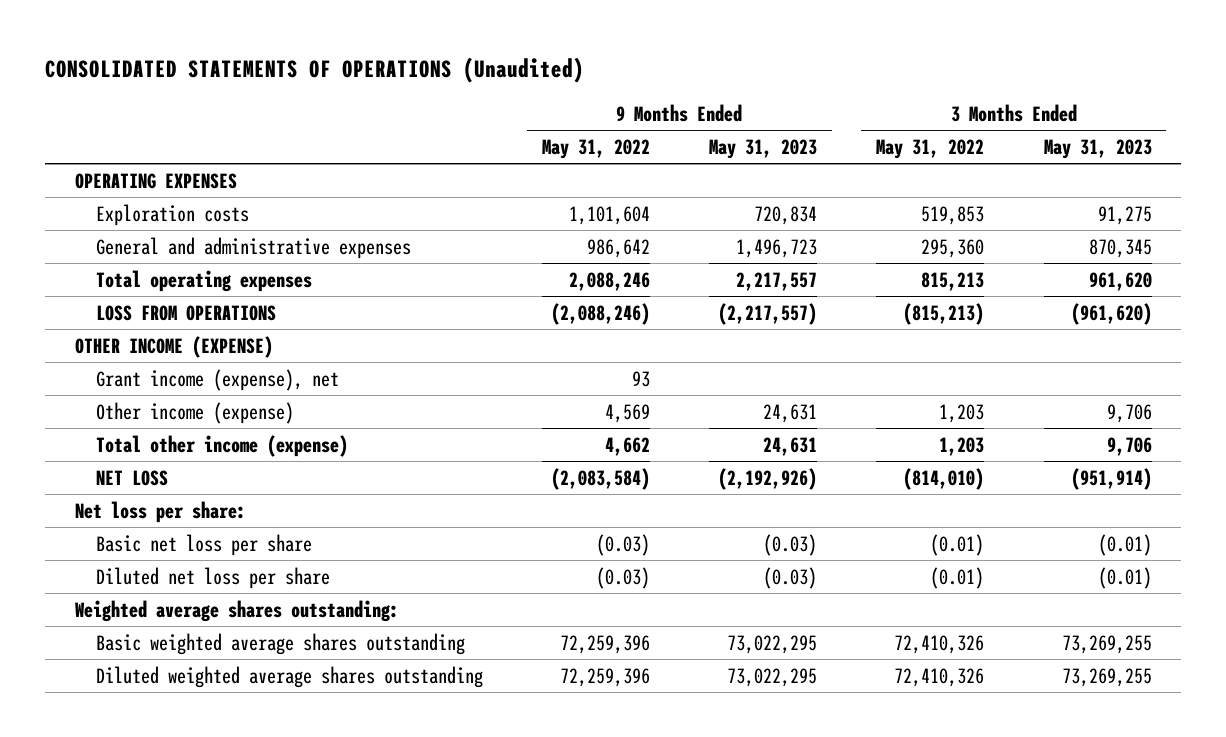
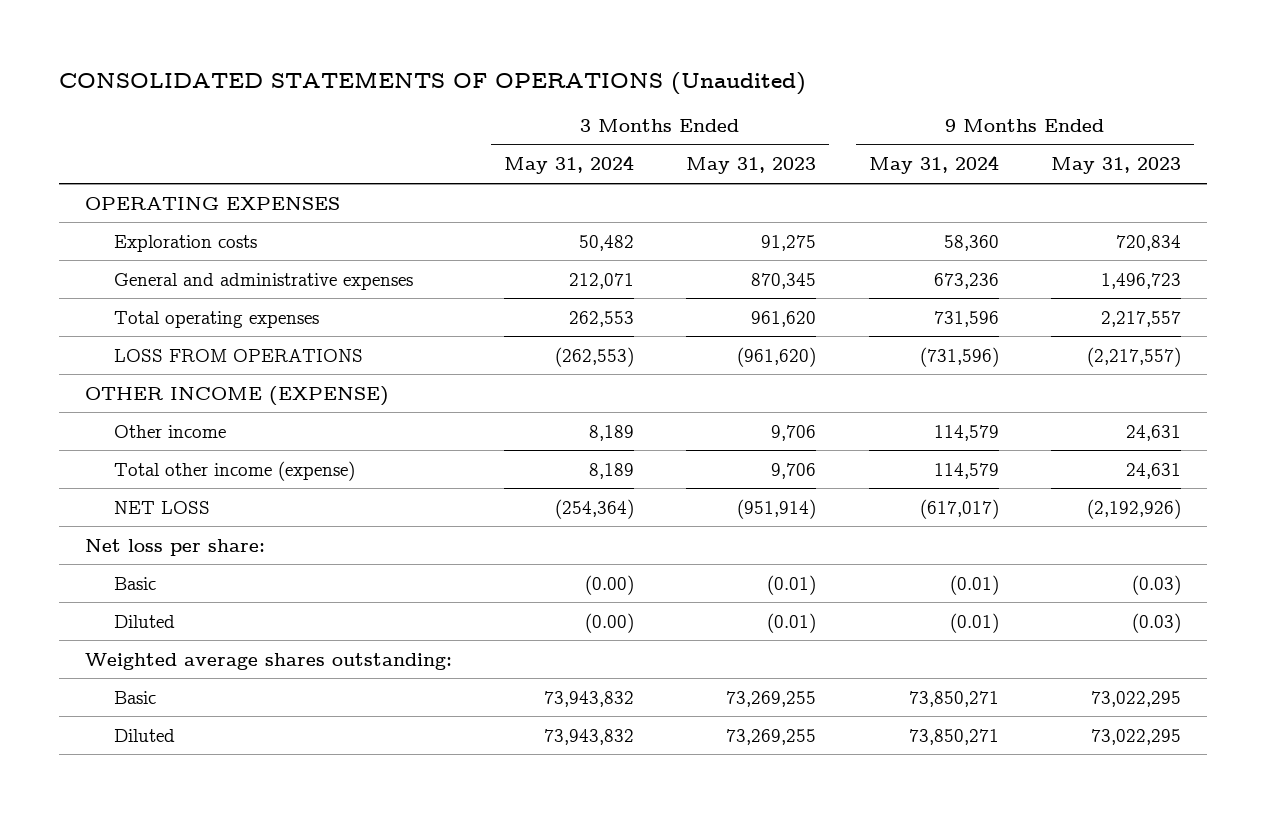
[541,138,650,159] May 31, 2022 -> none
[876,138,985,159] May 31, 2022 -> none
none -> [504,155,635,175] May 31, 2024
none -> [868,155,999,175] May 31, 2024
[95,368,339,391] Grant income (expense), net -> none
[95,401,294,424] Other income (expense) -> [114,424,227,438] Other income
[95,533,312,556] Basic net loss per share -> [114,576,157,590] Basic
[95,566,330,589] Diluted net loss per share -> [114,614,176,628] Diluted
[95,632,465,655] Basic weighted average shares outstanding -> [114,690,157,704] Basic
[95,665,483,688] Diluted weighted average shares outstanding -> [114,728,176,742] Diluted

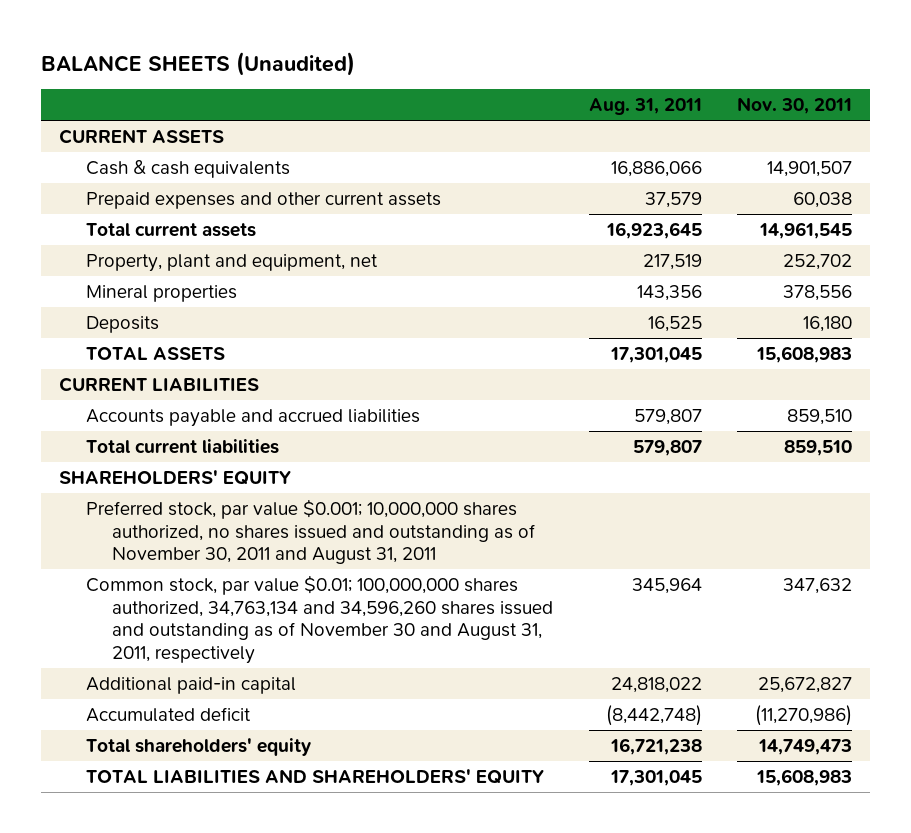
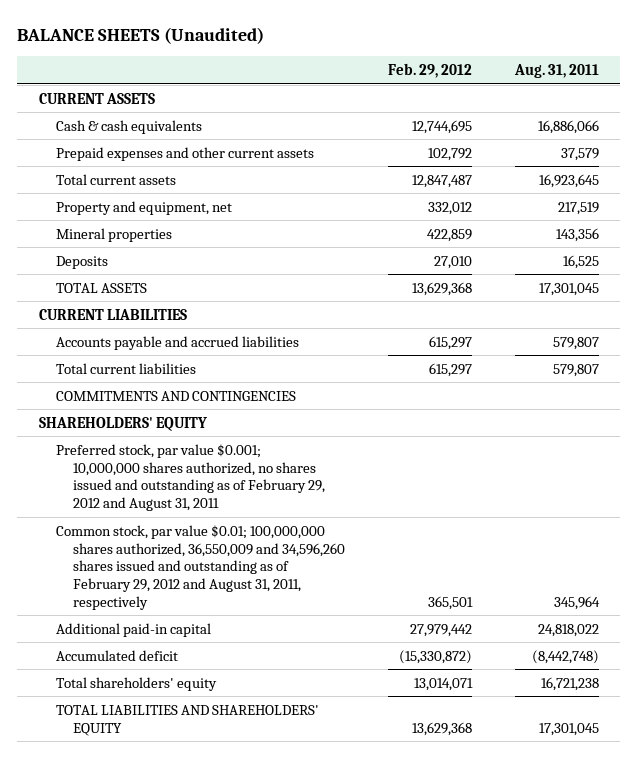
[736,97,852,115] Nov. 30, 2011 -> none
none -> [387,63,472,79] Feb. 29, 2012
[85,253,378,272] Property, plant and equipment, net -> [55,200,232,215] Property and equipment, net
none -> [55,390,296,401] COMMITMENTS AND CONTINGENCIES
[85,498,536,565] Preferred stock, par value $0.001; 10,000,000 shares authorized, no shares issued and outstanding as of November 30, 2011 and August 31, 2011 -> [55,443,326,512] Preferred stock, par value $0.001; 10,000,000 shares authorized, no shares issued and outstanding as of February 29, 2012 and August 31, 2011
[85,574,554,664] Common stock, par value $0.01; 100,000,000 shares authorized, 34,763,134 and 34,596,260 shares issued and outstanding as of November 30 and August 31, 2011, respectively -> [55,524,346,610] Common stock, par value $0.01; 100,000,000 shares authorized, 36,550,009 and 34,596,260 shares issued and outstanding as of February 29, 2012 and August 31, 2011, respectively

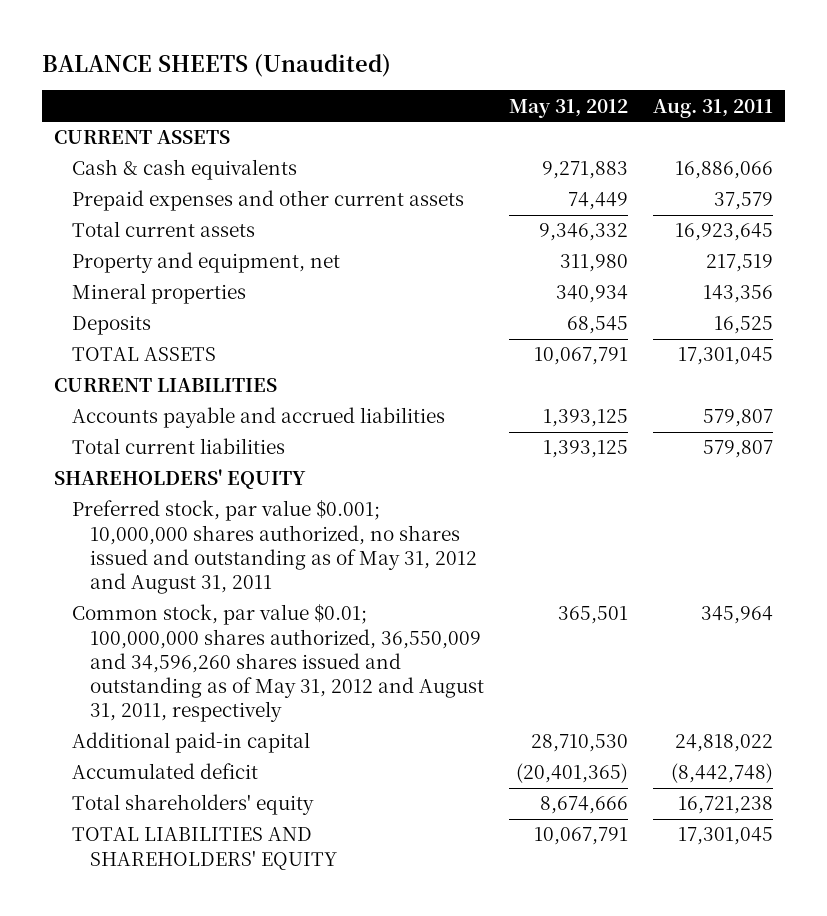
[387,63,472,79] Feb. 29, 2012 -> none
none -> [508,98,628,118] May 31, 2012
[55,390,296,401] COMMITMENTS AND CONTINGENCIES -> none
[55,443,326,512] Preferred stock, par value $0.001; 10,000,000 shares authorized, no shares issued and outstanding as of February 29, 2012 and August 31, 2011 -> [72,500,478,595] Preferred stock, par value $0.001; 10,000,000 shares authorized, no shares issued and outstanding as of May 31, 2012 and August 31, 2011
[55,524,346,610] Common stock, par value $0.01; 100,000,000 shares authorized, 36,550,009 and 34,596,260 shares issued and outstanding as of February 29, 2012 and August 31, 2011, respectively -> [72,604,485,723] Common stock, par value $0.01; 100,000,000 shares authorized, 36,550,009 and 34,596,260 shares issued and outstanding as of May 31, 2012 and August 31, 2011, respectively

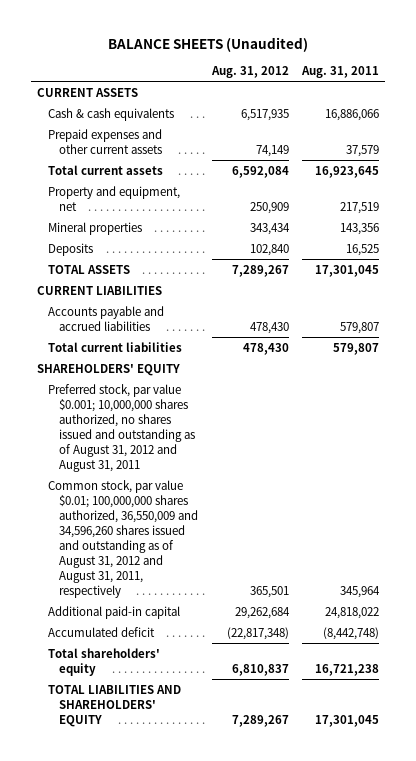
[508,98,628,118] May 31, 2012 -> none
none -> [210,66,289,79] Aug. 31, 2012
[72,500,478,595] Preferred stock, par value $0.001; 10,000,000 shares authorized, no shares issued and outstanding as of May 31, 2012 and August 31, 2011 -> [48,383,196,472] Preferred stock, par value $0.001; 10,000,000 shares authorized, no shares issued and outstanding as of August 31, 2012 and August 31, 2011
[72,604,485,723] Common stock, par value $0.01; 100,000,000 shares authorized, 36,550,009 and 34,596,260 shares issued and outstanding as of May 31, 2012 and August 31, 2011, respectively -> [48,479,199,598] Common stock, par value $0.01; 100,000,000 shares authorized, 36,550,009 and 34,596,260 shares issued and outstanding as of August 31, 2012 and August 31, 2011, respectively

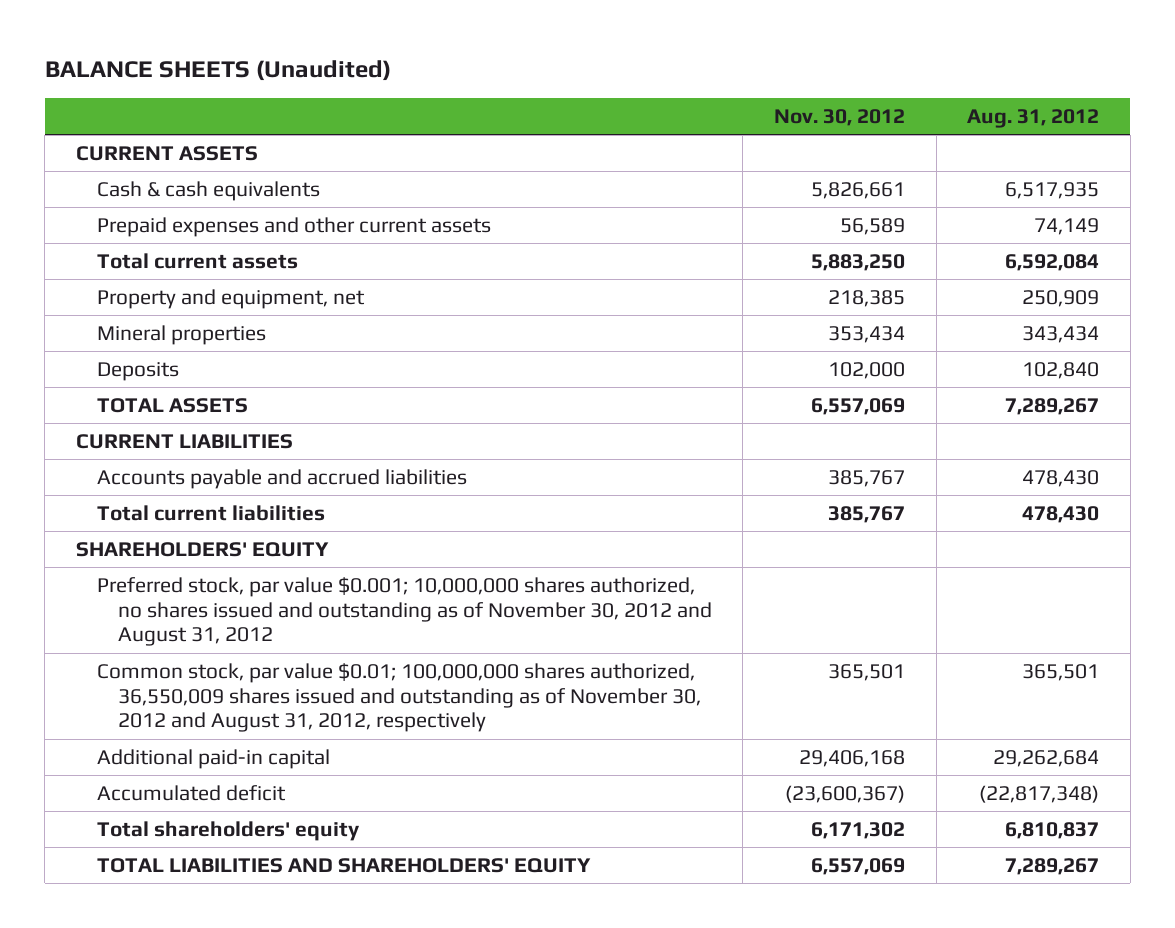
[300,66,379,79] Aug. 31, 2011 -> none
none -> [773,108,905,126] Nov. 30, 2012
[48,383,196,472] Preferred stock, par value $0.001; 10,000,000 shares authorized, no shares issued and outstanding as of August 31, 2012 and August 31, 2011 -> [96,576,712,647] Preferred stock, par value $0.001; 10,000,000 shares authorized, no shares issued and outstanding as of November 30, 2012 and August 31, 2012
[48,479,199,598] Common stock, par value $0.01; 100,000,000 shares authorized, 36,550,009 and 34,596,260 shares issued and outstanding as of August 31, 2012 and August 31, 2011, respectively -> [96,662,701,733] Common stock, par value $0.01; 100,000,000 shares authorized, 36,550,009 shares issued and outstanding as of November 30, 2012 and August 31, 2012, respectively

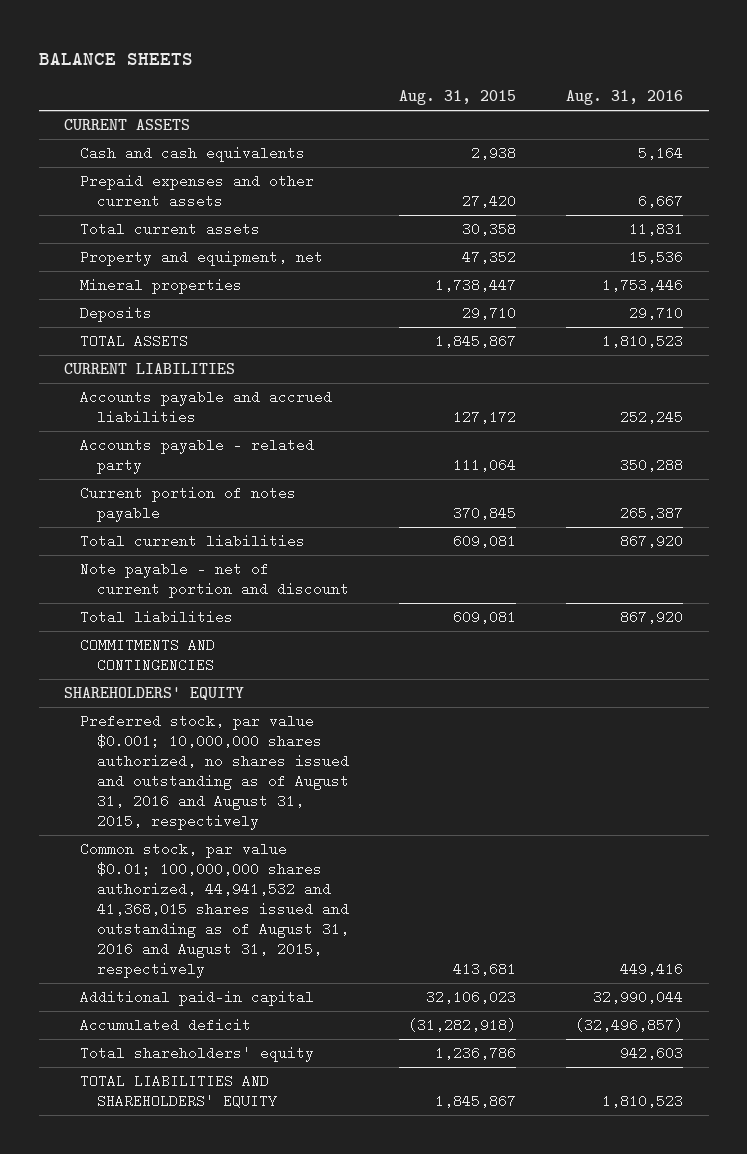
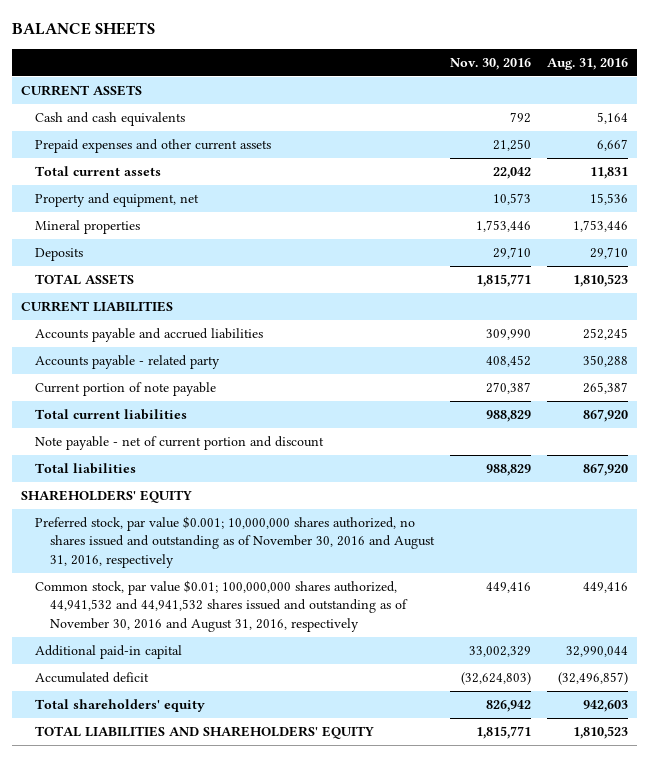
[399,90,517,106] Aug. 31, 2015 -> none
none -> [449,57,531,70] Nov. 30, 2016
[80,486,297,523] Current portion of notes payable -> [35,382,217,397] Current portion of note payable
[80,638,216,673] COMMITMENTS AND CONTINGENCIES -> none
[80,714,349,831] Preferred stock, par value $0.001; 10,000,000 shares authorized, no shares issued and outstanding as of August 31, 2016 and August 31, 2015, respectively -> [35,516,435,568] Preferred stock, par value $0.001; 10,000,000 shares authorized, no shares issued and outstanding as of November 30, 2016 and August 31, 2016, respectively
[80,842,349,979] Common stock, par value $0.01; 100,000,000 shares authorized, 44,941,532 and 41,368,015 shares issued and outstanding as of August 31, 2016 and August 31, 2015, respectively -> [35,580,408,632] Common stock, par value $0.01; 100,000,000 shares authorized, 44,941,532 and 44,941,532 shares issued and outstanding as of November 30, 2016 and August 31, 2016, respectively

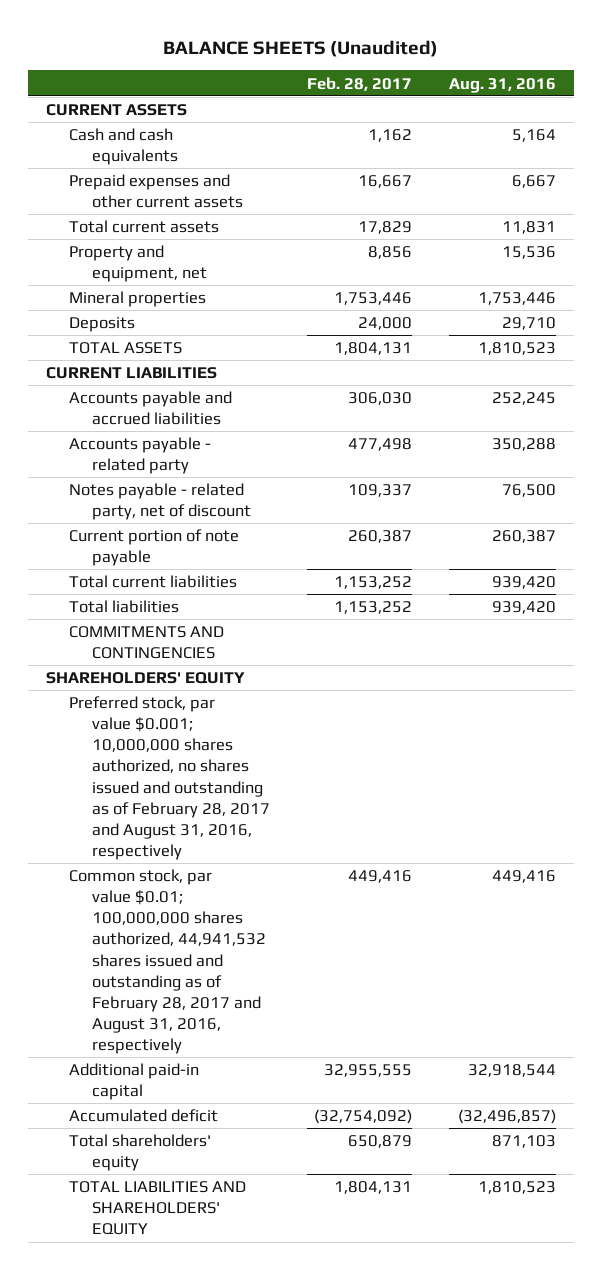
[12,22,156,36] BALANCE SHEETS -> [163,39,439,57] BALANCE SHEETS (Unaudited)
[449,57,531,70] Nov. 30, 2016 -> none
none -> [307,76,413,91] Feb. 28, 2017
[35,436,325,451] Note payable - net of current portion and discount -> none
none -> [69,483,252,521] Notes payable - related party, net of discount
[583,382,629,395] 265,387 -> [491,530,556,544] 260,387
[583,409,629,423] 867,920 -> [491,576,556,590] 939,420
[583,463,629,477] 867,920 -> [491,601,556,615] 939,420
none -> [69,626,225,660] COMMITMENTS AND CONTINGENCIES
[35,516,435,568] Preferred stock, par value $0.001; 10,000,000 shares authorized, no shares issued and outstanding as of November 30, 2016 and August 31, 2016, respectively -> [69,696,271,860] Preferred stock, par value $0.001; 10,000,000 shares authorized, no shares issued and outstanding as of February 28, 2017 and August 31, 2016, respectively
[35,580,408,632] Common stock, par value $0.01; 100,000,000 shares authorized, 44,941,532 and 44,941,532 shares issued and outstanding as of November 30, 2016 and August 31, 2016, respectively -> [69,869,267,1055] Common stock, par value $0.01; 100,000,000 shares authorized, 44,941,532 shares issued and outstanding as of February 28, 2017 and August 31, 2016, respectively
[566,646,629,658] 32,990,044 -> [467,1064,556,1078] 32,918,544
[583,700,629,713] 942,603 -> [491,1135,556,1149] 871,103

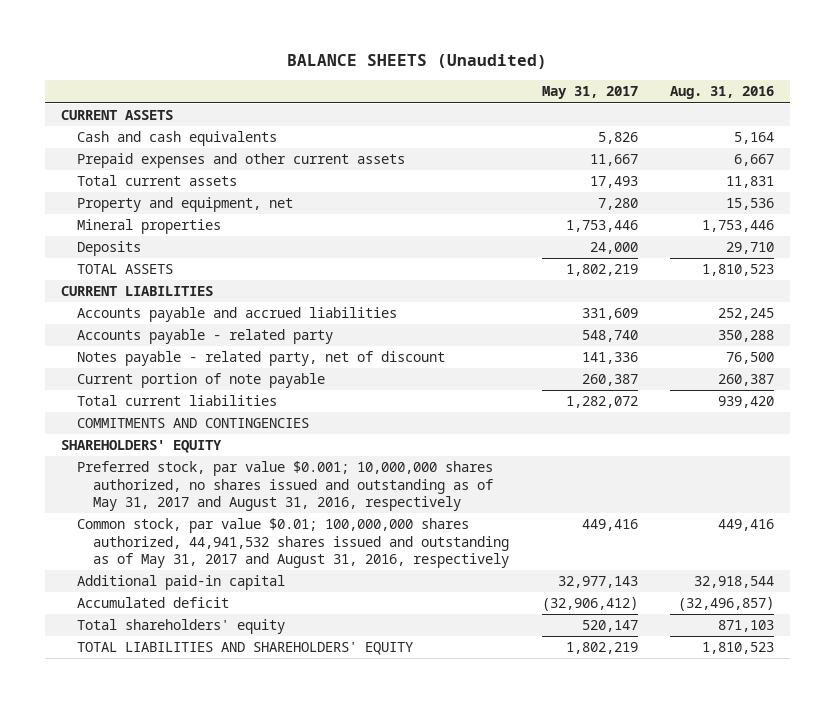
[307,76,413,91] Feb. 28, 2017 -> none
none -> [541,86,638,100] May 31, 2017
[69,600,180,614] Total liabilities -> none
[69,696,271,860] Preferred stock, par value $0.001; 10,000,000 shares authorized, no shares issued and outstanding as of February 28, 2017 and August 31, 2016, respectively -> [77,461,494,512] Preferred stock, par value $0.001; 10,000,000 shares authorized, no shares issued and outstanding as of May 31, 2017 and August 31, 2016, respectively
[69,869,267,1055] Common stock, par value $0.01; 100,000,000 shares authorized, 44,941,532 shares issued and outstanding as of February 28, 2017 and August 31, 2016, respectively -> [77,518,510,569] Common stock, par value $0.01; 100,000,000 shares authorized, 44,941,532 shares issued and outstanding as of May 31, 2017 and August 31, 2016, respectively

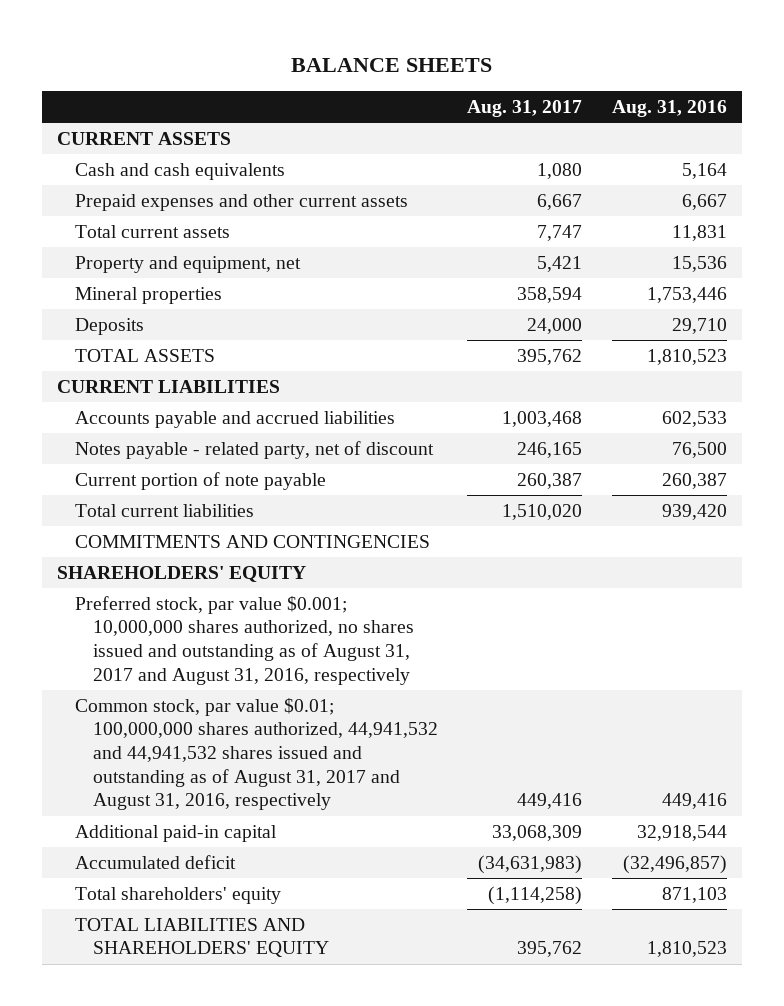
[287,54,548,70] BALANCE SHEETS (Unaudited) -> [291,58,493,73] BALANCE SHEETS
[541,86,638,100] May 31, 2017 -> none
none -> [467,100,583,118] Aug. 31, 2017
[77,329,334,345] Accounts payable - related party -> none
[717,308,774,321] 252,245 -> [662,410,728,427] 602,533
[77,461,494,512] Preferred stock, par value $0.001; 10,000,000 shares authorized, no shares issued and outstanding as of May 31, 2017 and August 31, 2016, respectively -> [74,595,414,685] Preferred stock, par value $0.001; 10,000,000 shares authorized, no shares issued and outstanding as of August 31, 2017 and August 31, 2016, respectively
[77,518,510,569] Common stock, par value $0.01; 100,000,000 shares authorized, 44,941,532 shares issued and outstanding as of May 31, 2017 and August 31, 2016, respectively -> [74,697,438,811] Common stock, par value $0.01; 100,000,000 shares authorized, 44,941,532 and 44,941,532 shares issued and outstanding as of August 31, 2017 and August 31, 2016, respectively

